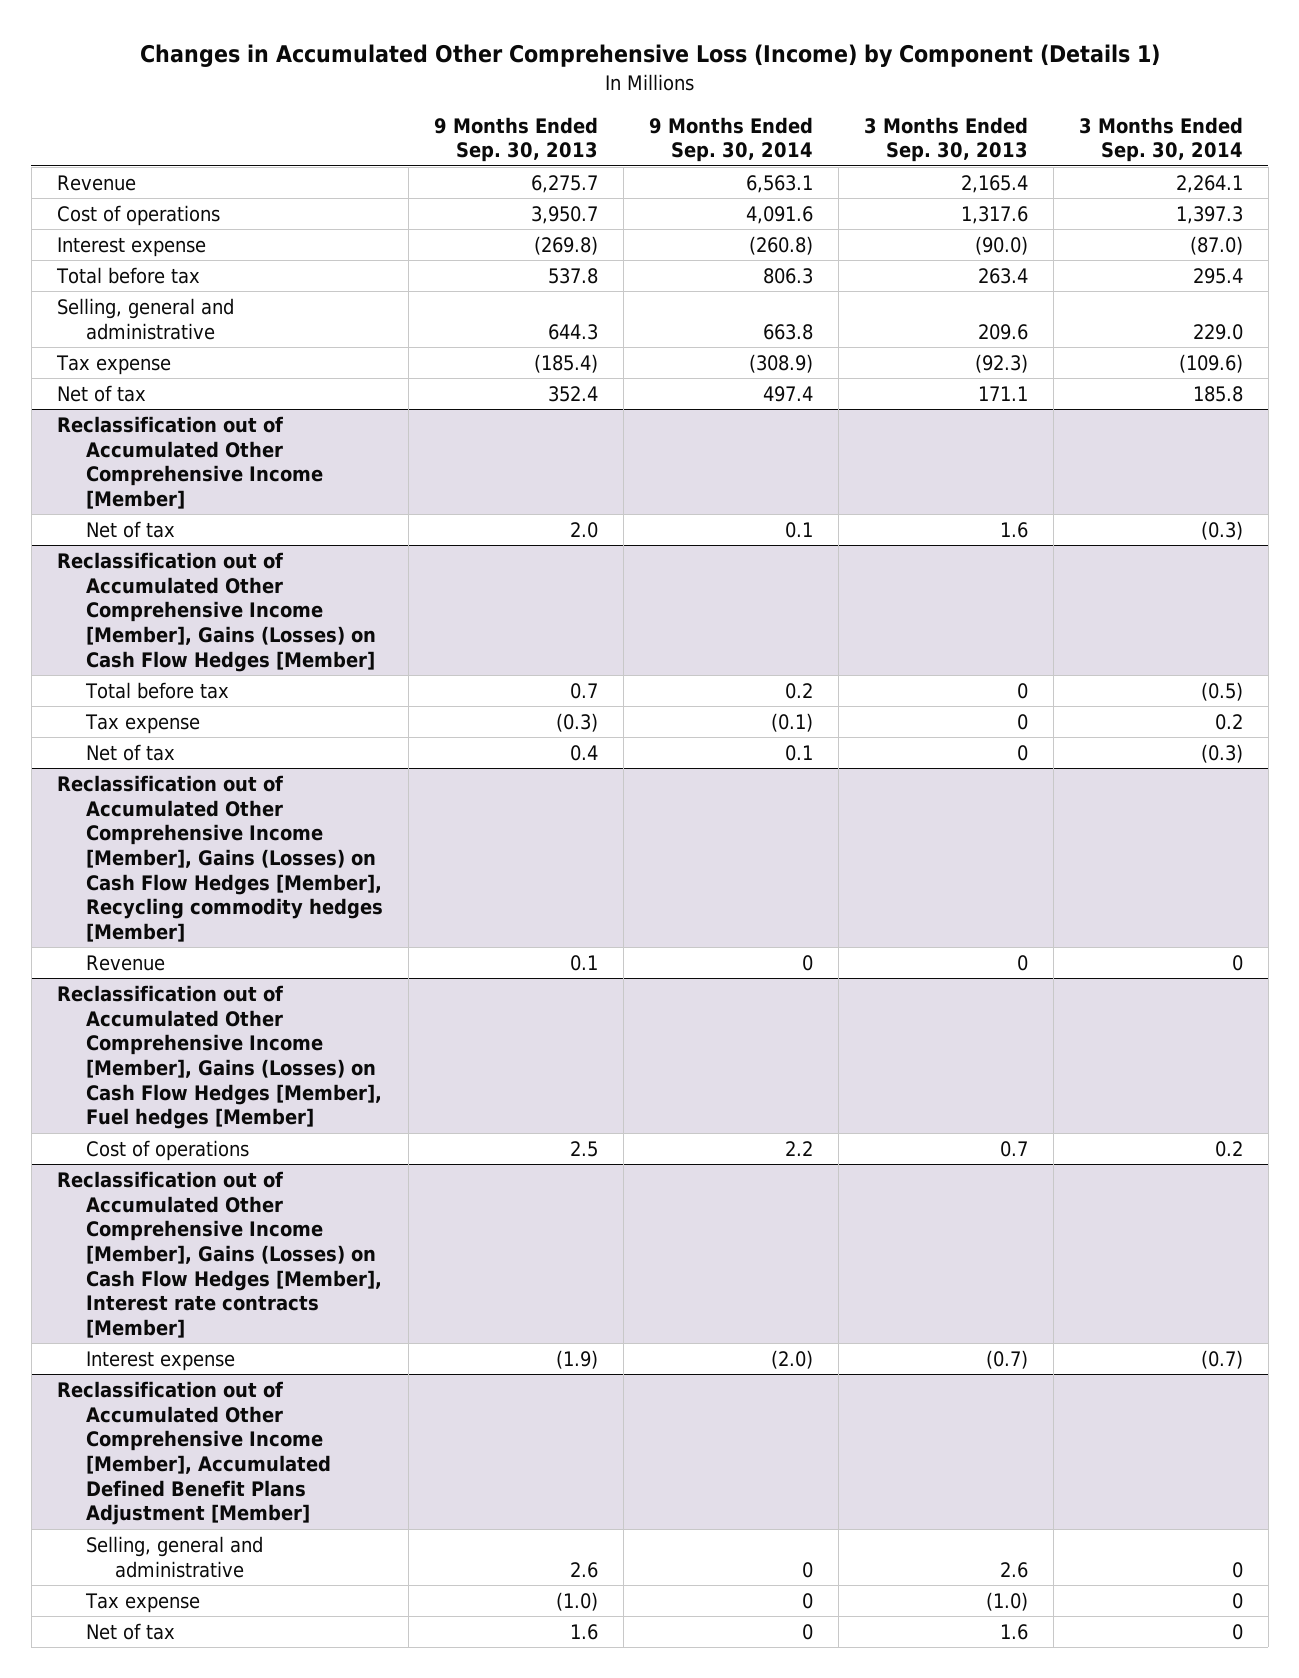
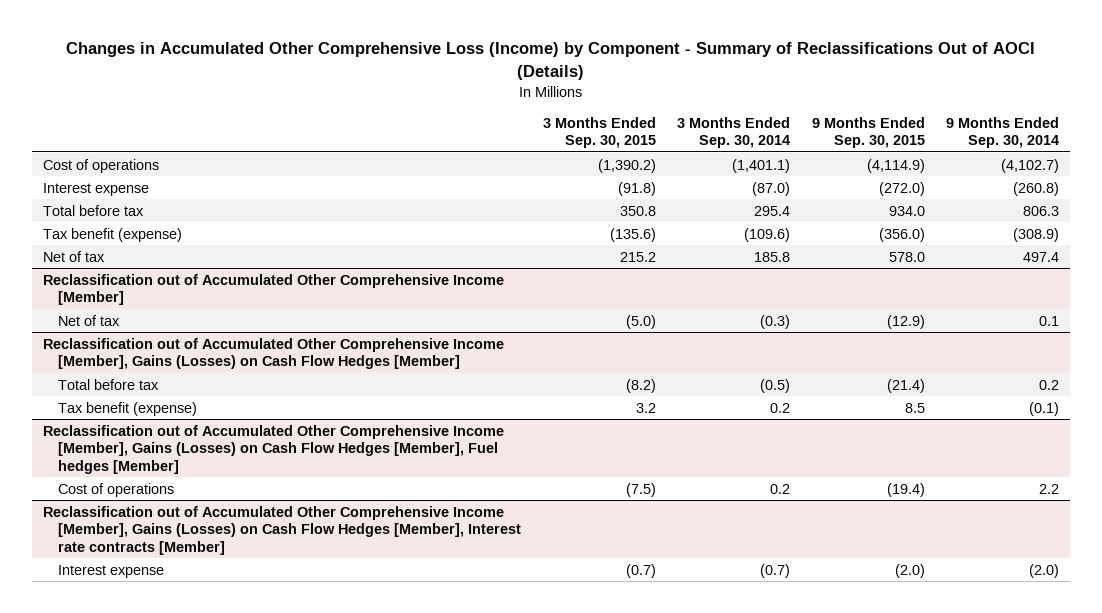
[139,44,1160,68] Changes in Accumulated Other Comprehensive Loss (Income) by Component (Details 1) -> [65,42,1035,80] Changes in Accumulated Other Comprehensive Loss (Income) by Component - Summary of Reclassifications Out of AOCI (Details)
[433,116,598,163] 9 Months Ended Sep. 30, 2013 -> none
[863,116,1028,163] 3 Months Ended Sep. 30, 2013 -> none
none -> [542,116,656,149] 3 Months Ended Sep. 30, 2015
none -> [811,116,925,149] 9 Months Ended Sep. 30, 2015
[56,175,136,192] Revenue -> none
[745,206,813,225] 4,091.6 -> [1000,158,1059,173] (4,102.7)
[1175,206,1243,225] 1,397.3 -> [732,158,791,173] (1,401.1)
[56,298,234,340] Selling, general and administrative -> none
[55,355,171,376] Tax expense -> [42,227,182,242] Tax benefit (expense)
[85,744,175,762] Net of tax -> none
[56,775,383,942] Reclassification out of Accumulated Other Comprehensive Income [Member], Gains (Losses) on Cash Flow Hedges [Member], Recycling commodity hedges [Member] -> none
[85,955,165,972] Revenue -> none
[84,714,200,735] Tax expense -> [58,401,198,416] Tax benefit (expense)
[56,1381,331,1526] Reclassification out of Accumulated Other Comprehensive Income [Member], Accumulated Defined Benefit Plans Adjustment [Member] -> none
[85,1536,263,1578] Selling, general and administrative -> none
[84,1593,200,1614] Tax expense -> none
[85,1623,175,1641] Net of tax -> none

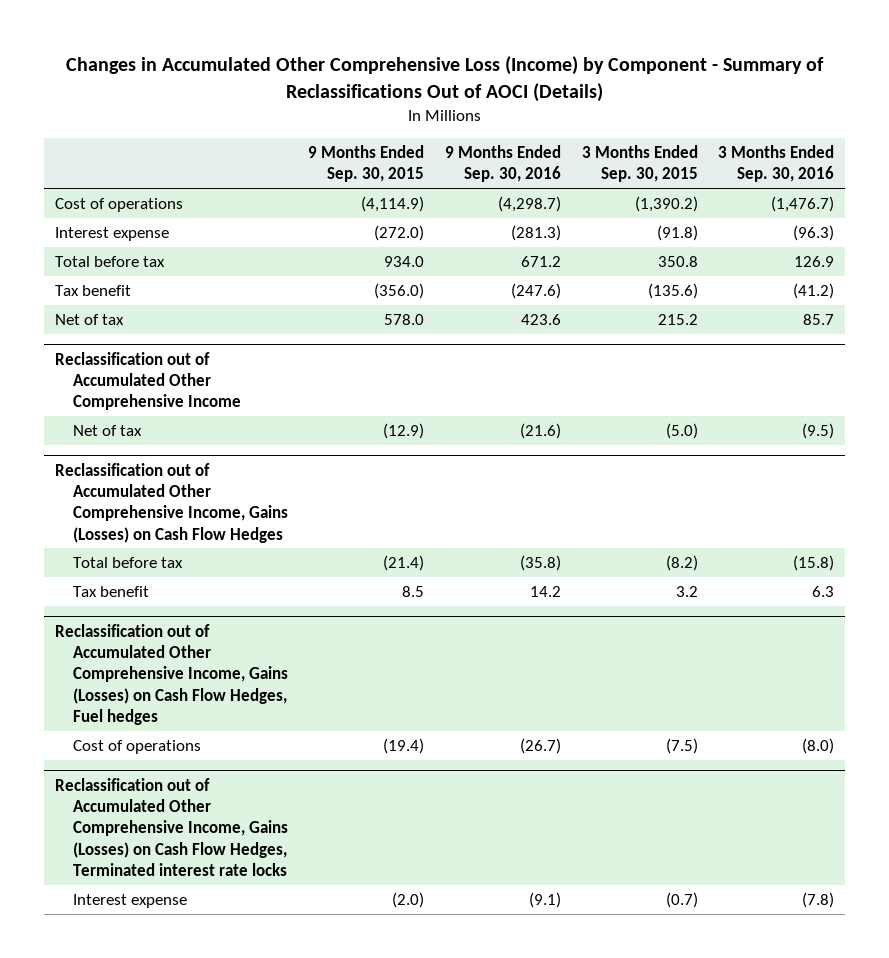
[677,116,791,149] 3 Months Ended Sep. 30, 2014 -> none
[945,116,1059,149] 9 Months Ended Sep. 30, 2014 -> none
none -> [445,145,562,183] 9 Months Ended Sep. 30, 2016
none -> [718,145,835,183] 3 Months Ended Sep. 30, 2016
[42,227,182,242] Tax benefit (expense) -> [54,284,131,296] Tax benefit
[42,273,504,306] Reclassification out of Accumulated Other Comprehensive Income [Member] -> [54,351,241,411] Reclassification out of Accumulated Other Comprehensive Income
[42,337,504,370] Reclassification out of Accumulated Other Comprehensive Income [Member], Gains (Losses) on Cash Flow Hedges [Member] -> [54,462,288,543] Reclassification out of Accumulated Other Comprehensive Income, Gains (Losses) on Cash Flow Hedges
[58,401,198,416] Tax benefit (expense) -> [72,585,149,597] Tax benefit
[42,424,504,474] Reclassification out of Accumulated Other Comprehensive Income [Member], Gains (Losses) on Cash Flow Hedges [Member], Fuel hedges [Member] -> [54,623,288,725] Reclassification out of Accumulated Other Comprehensive Income, Gains (Losses) on Cash Flow Hedges, Fuel hedges
[42,505,522,555] Reclassification out of Accumulated Other Comprehensive Income [Member], Gains (Losses) on Cash Flow Hedges [Member], Interest rate contracts [Member] -> [54,777,288,876] Reclassification out of Accumulated Other Comprehensive Income, Gains (Losses) on Cash Flow Hedges, Terminated interest rate locks

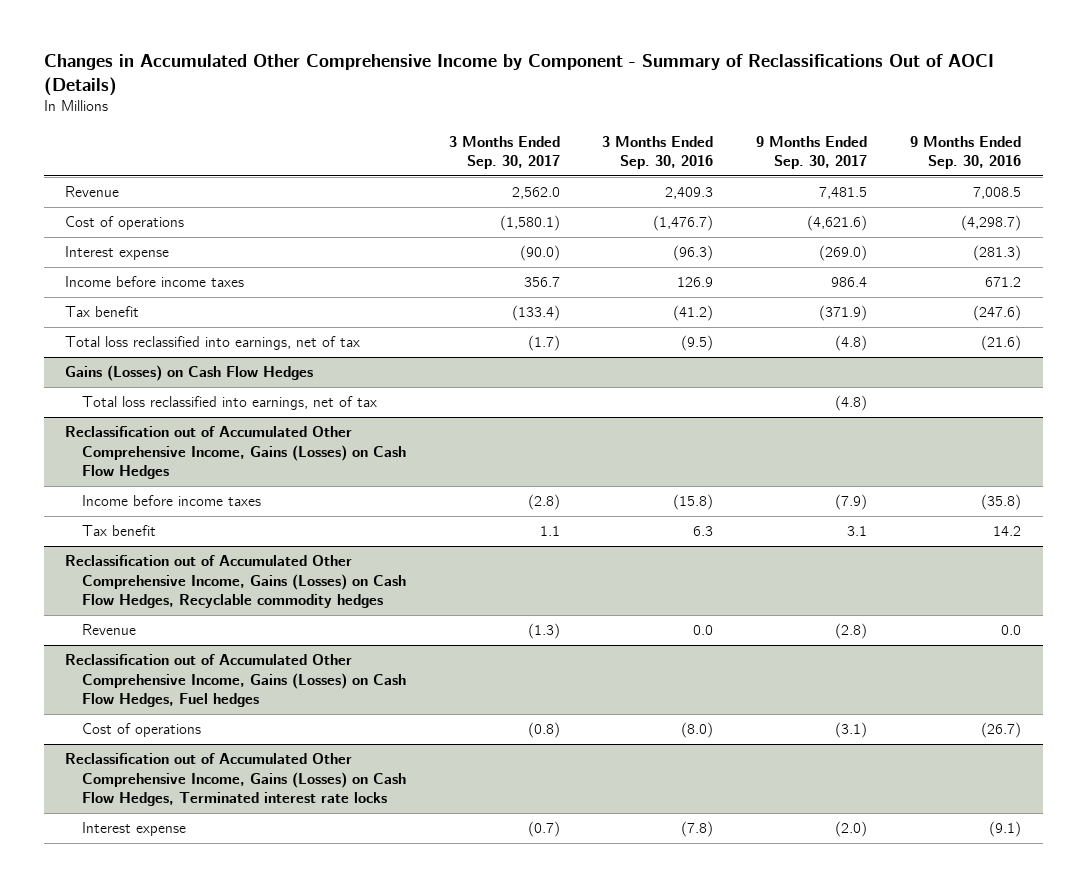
[65,56,824,102] Changes in Accumulated Other Comprehensive Loss (Income) by Component - Summary of Reclassifications Out of AOCI (Details) -> [43,54,994,96] Changes in Accumulated Other Comprehensive Income by Component - Summary of Reclassifications Out of AOCI (Details)
[308,145,425,183] 9 Months Ended Sep. 30, 2015 -> none
[581,145,698,183] 3 Months Ended Sep. 30, 2015 -> none
none -> [448,135,560,169] 3 Months Ended Sep. 30, 2017
none -> [756,135,868,169] 9 Months Ended Sep. 30, 2017
none -> [65,186,120,198] Revenue
[54,255,165,267] Total before tax -> [65,276,245,288] Income before income taxes
[54,313,124,325] Net of tax -> none
[54,351,241,411] Reclassification out of Accumulated Other Comprehensive Income -> none
[72,424,142,436] Net of tax -> [65,336,361,351] Total loss reclassified into earnings, net of tax
none -> [65,365,314,382] Gains (Losses) on Cash Flow Hedges
none -> [81,396,377,411] Total loss reclassified into earnings, net of tax
[72,556,183,568] Total before tax -> [81,495,261,507] Income before income taxes
none -> [65,555,406,609] Reclassification out of Accumulated Other Comprehensive Income, Gains (Losses) on Cash Flow Hedges, Recyclable commodity hedges
none -> [81,624,136,636] Revenue

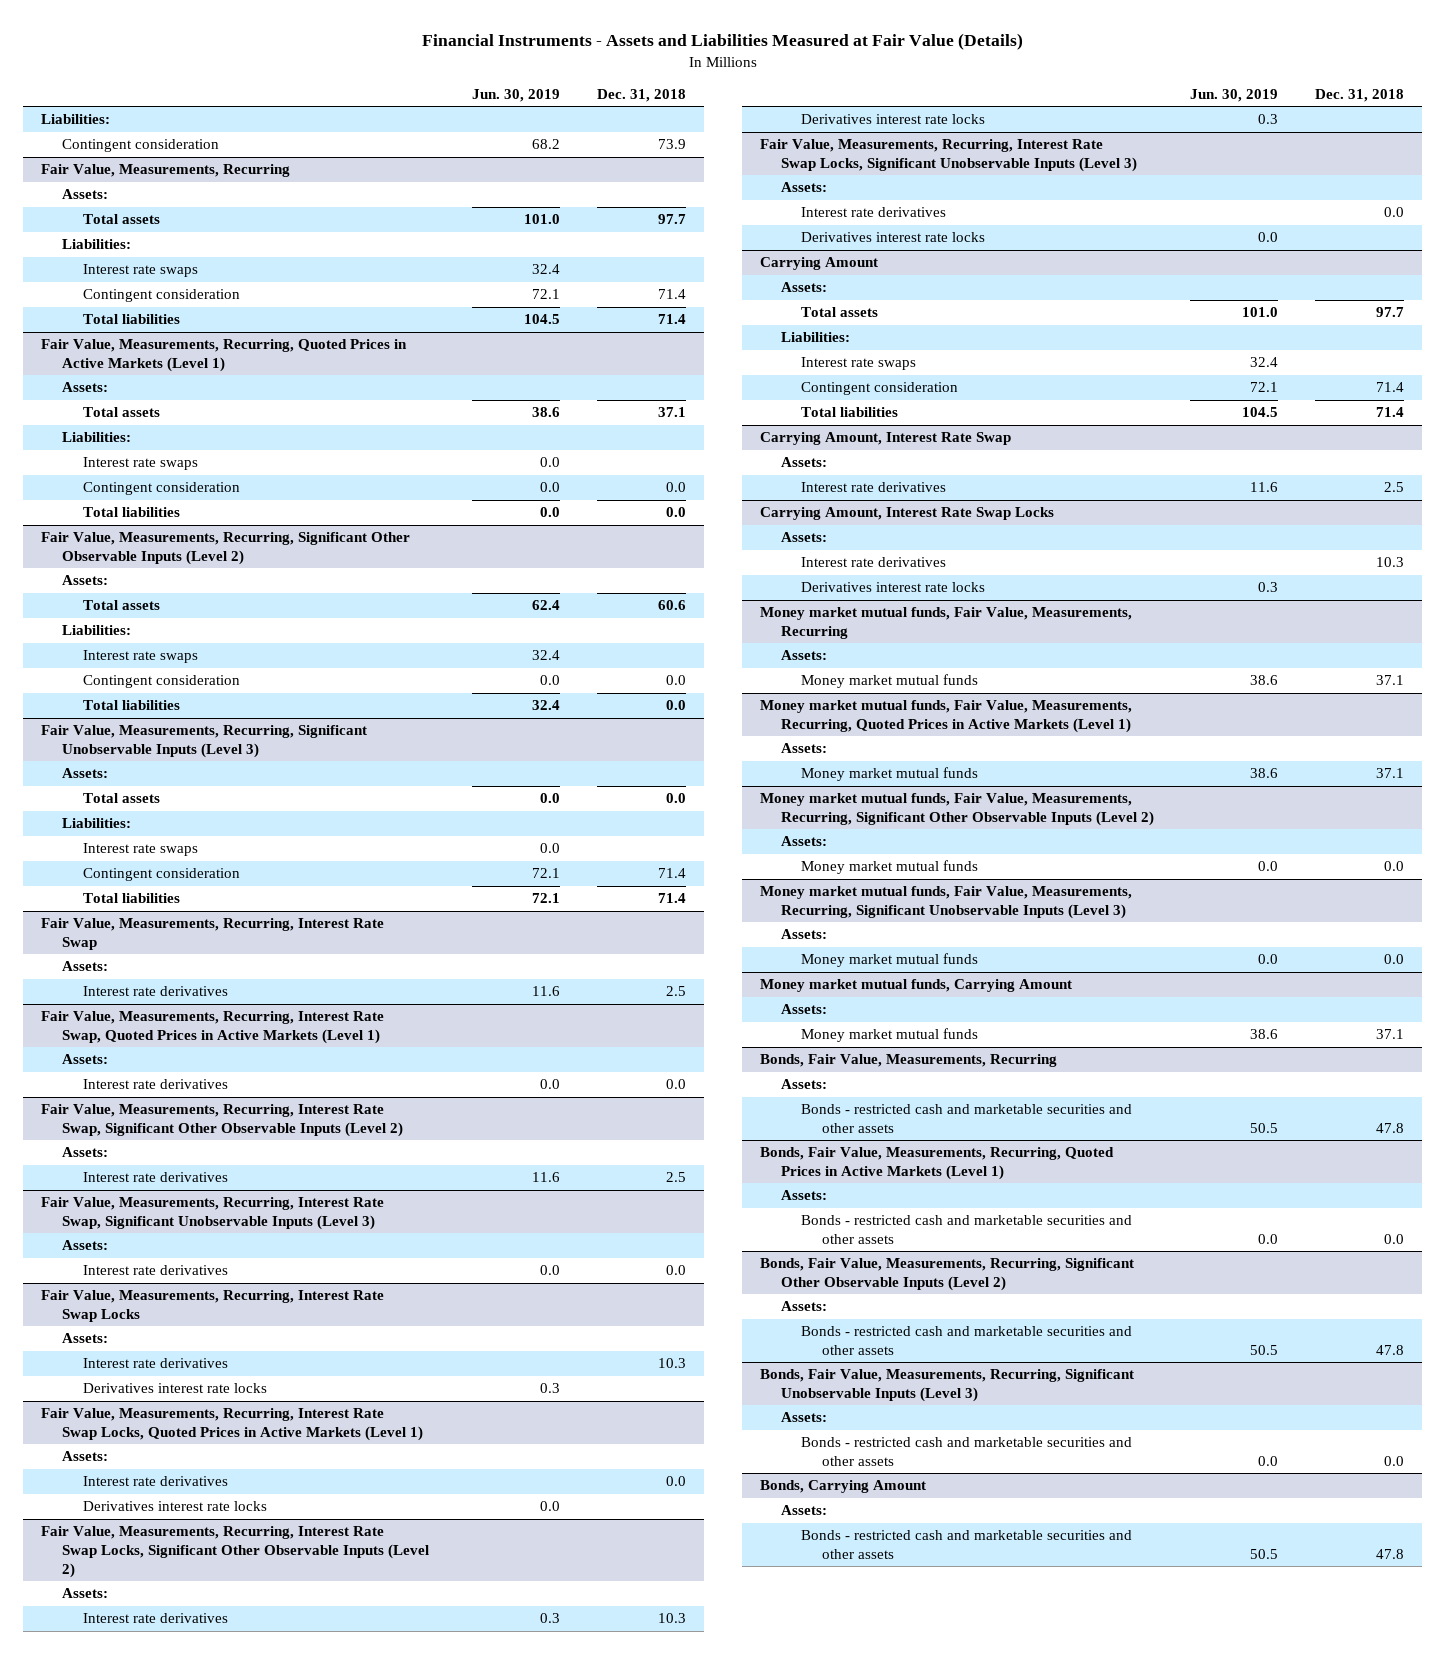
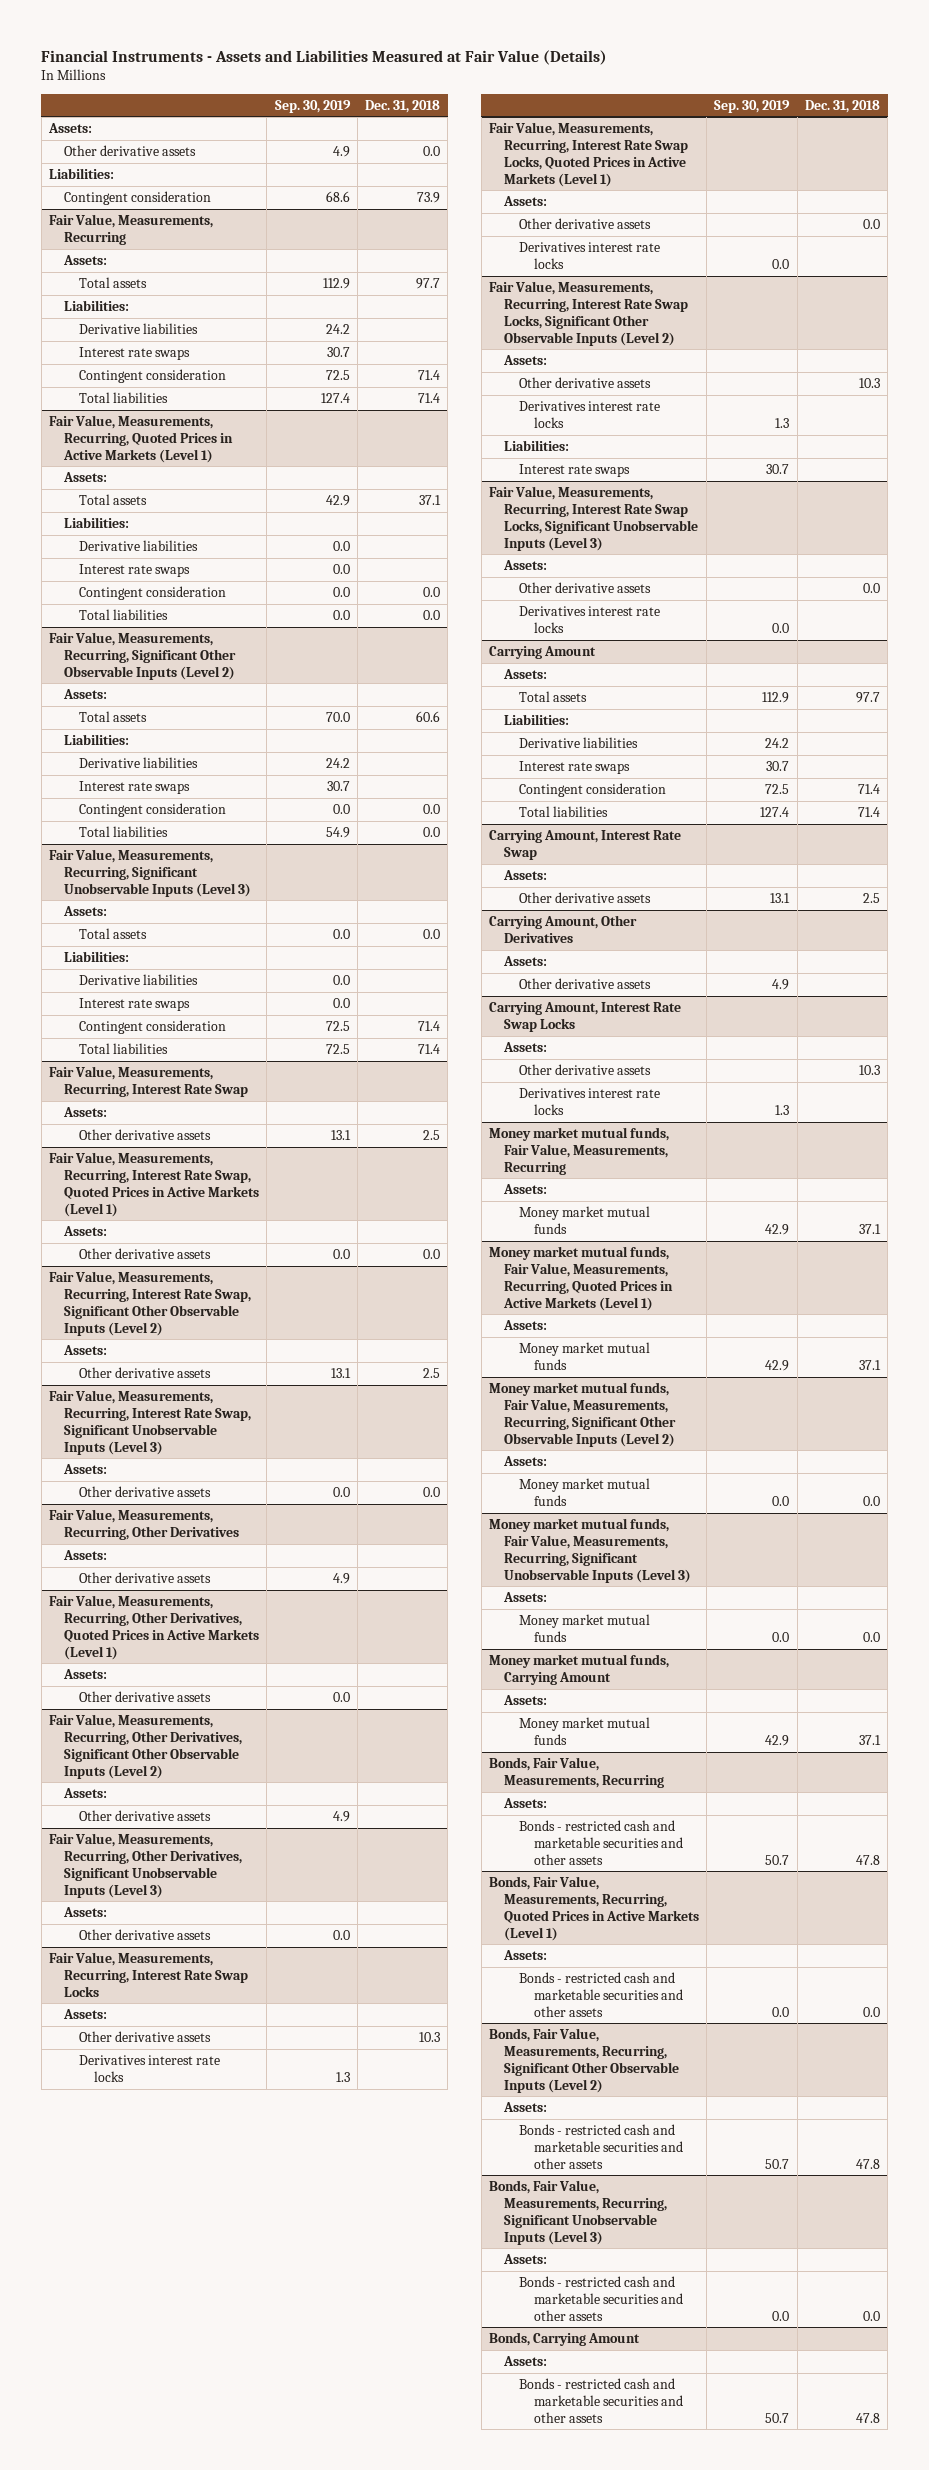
[471,88,560,102] Jun. 30, 2019 -> none
none -> [274,99,351,113] Sep. 30, 2019
none -> [48,122,93,133] Assets:
none -> [64,144,197,156] Other derivative assets
none -> [79,322,199,334] Derivative liabilities
none -> [79,539,199,551] Derivative liabilities
none -> [79,756,199,768] Derivative liabilities
none -> [79,973,199,985] Derivative liabilities
[82,986,228,997] Interest rate derivatives -> [79,1128,212,1140] Other derivative assets
[82,1079,228,1090] Interest rate derivatives -> [79,1247,212,1259] Other derivative assets
[82,1172,228,1183] Interest rate derivatives -> [79,1366,212,1378] Other derivative assets
[82,1265,228,1276] Interest rate derivatives -> [79,1485,212,1497] Other derivative assets
none -> [49,1508,240,1540] Fair Value, Measurements, Recurring, Other Derivatives
none -> [63,1549,108,1560] Assets:
none -> [79,1571,212,1583] Other derivative assets
none -> [49,1594,260,1660] Fair Value, Measurements, Recurring, Other Derivatives, Quoted Prices in Active Markets (Level 1)
none -> [63,1668,108,1679] Assets:
none -> [79,1690,212,1702] Other derivative assets
none -> [49,1713,243,1779] Fair Value, Measurements, Recurring, Other Derivatives, Significant Other Observable Inputs (Level 2)
none -> [63,1787,108,1798] Assets:
none -> [79,1809,212,1821] Other derivative assets
none -> [49,1832,243,1898] Fair Value, Measurements, Recurring, Other Derivatives, Significant Unobservable Inputs (Level 3)
none -> [63,1906,108,1917] Assets:
none -> [79,1928,212,1940] Other derivative assets
[82,1358,228,1369] Interest rate derivatives -> [79,2030,212,2042] Other derivative assets
[82,1476,228,1487] Interest rate derivatives -> [518,217,651,229] Other derivative assets
[82,1613,228,1624] Interest rate derivatives -> [518,376,651,388] Other derivative assets
none -> [503,439,569,451] Liabilities:
none -> [518,463,630,477] Interest rate swaps
[801,207,947,218] Interest rate derivatives -> [518,581,651,593] Other derivative assets
none -> [518,736,638,748] Derivative liabilities
[801,482,947,493] Interest rate derivatives -> [518,891,651,903] Other derivative assets
none -> [488,914,637,943] Carrying Amount, Other Derivatives
none -> [502,955,547,966] Assets:
none -> [518,977,651,989] Other derivative assets
[801,557,947,568] Interest rate derivatives -> [518,1063,651,1075] Other derivative assets

